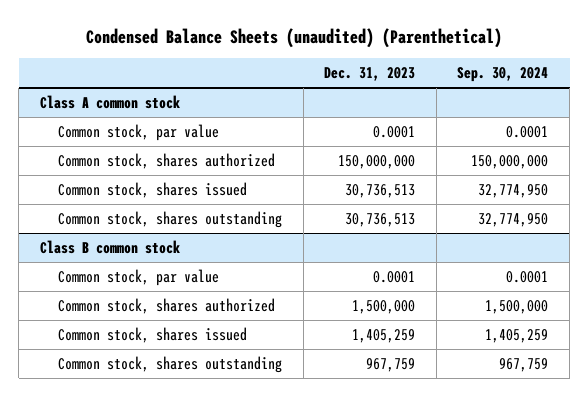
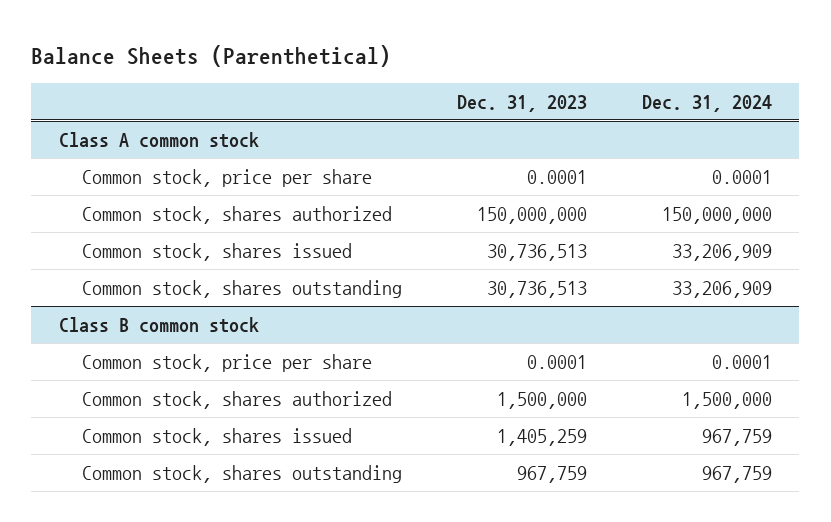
[86,27,503,48] Condensed Balance Sheets (unaudited) (Parenthetical) -> [31,44,392,67] Balance Sheets (Parenthetical)
[457,67,549,83] Sep. 30, 2024 -> none
none -> [641,94,772,112] Dec. 31, 2024
[58,123,220,141] Common stock, par value -> [82,169,373,188] Common stock, price per share
[58,268,220,286] Common stock, par value -> [82,354,373,373] Common stock, price per share

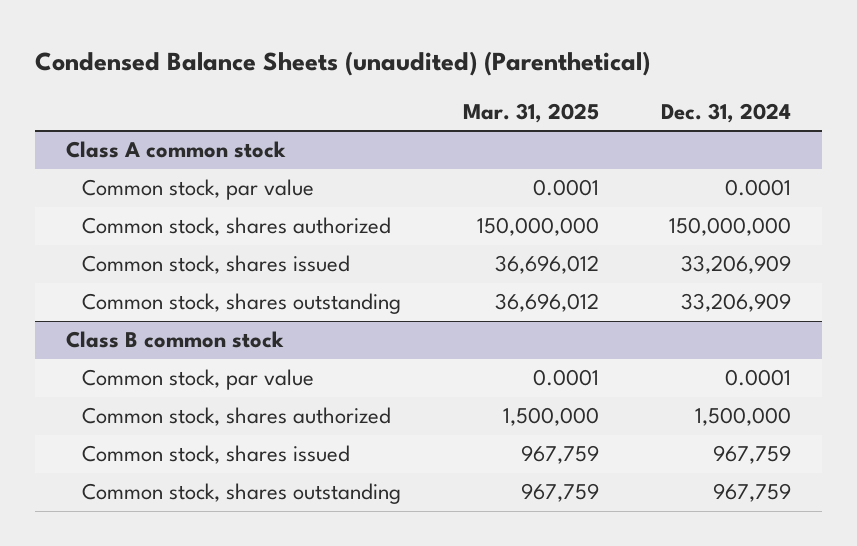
[31,44,392,67] Balance Sheets (Parenthetical) -> [34,50,650,76] Condensed Balance Sheets (unaudited) (Parenthetical)
[457,94,588,112] Dec. 31, 2023 -> none
none -> [462,102,599,123] Mar. 31, 2025
[82,169,373,188] Common stock, price per share -> [81,179,314,201] Common stock, par value
[82,354,373,373] Common stock, price per share -> [81,369,314,391] Common stock, par value

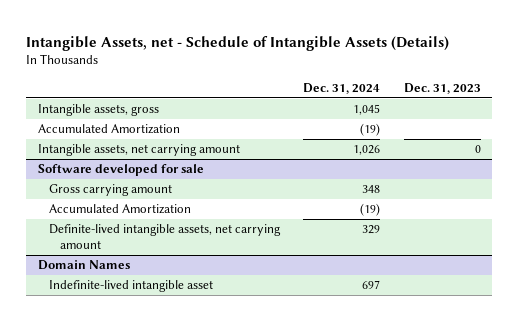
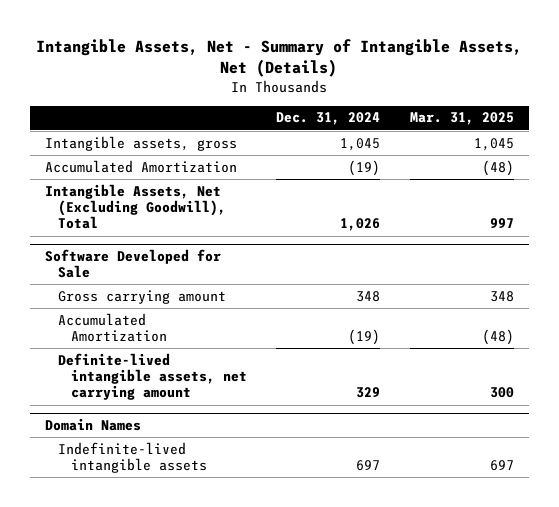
[26,35,450,51] Intangible Assets, net - Schedule of Intangible Assets (Details) -> [36,38,523,78] Intangible Assets, Net - Summary of Intangible Assets, Net (Details)
[403,82,481,94] Dec. 31, 2023 -> none
none -> [409,112,514,126] Mar. 31, 2025
[38,144,241,157] Intangible assets, net carrying amount -> [45,183,226,230] Intangible Assets, Net (Excluding Goodwill), Total
[38,164,205,177] Software developed for sale -> [45,248,222,279] Software Developed for Sale
[48,280,213,293] Indefinite-lived intangible asset -> [57,441,207,474] Indefinite-lived intangible assets

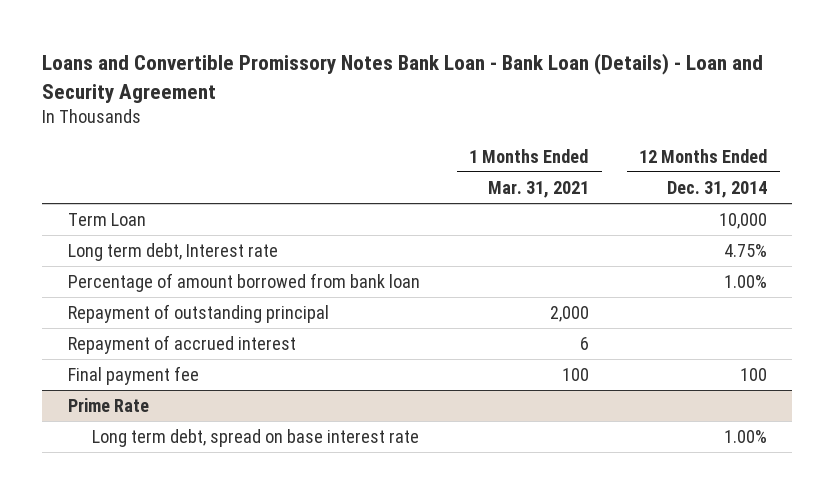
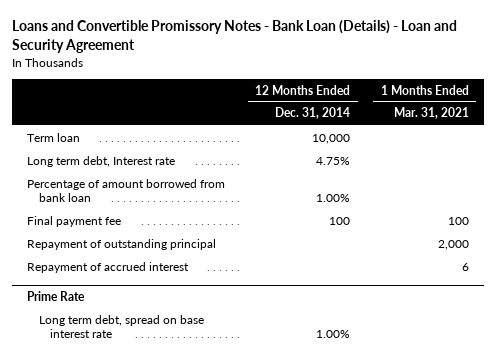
[42,53,764,103] Loans and Convertible Promissory Notes Bank Loan - Bank Loan (Details) - Loan and Security Agreement -> [12,20,458,54] Loans and Convertible Promissory Notes - Bank Loan (Details) - Loan and Security Agreement
[67,212,146,226] Term Loan -> [27,132,81,142] Term loan
[67,365,199,385] Final payment fee -> [27,215,122,227] Final payment fee

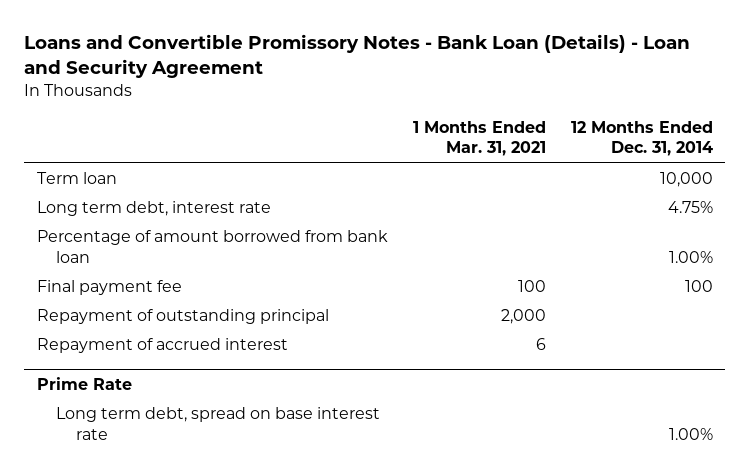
[27,155,176,167] Long term debt, Interest rate -> [36,201,271,217] Long term debt, interest rate

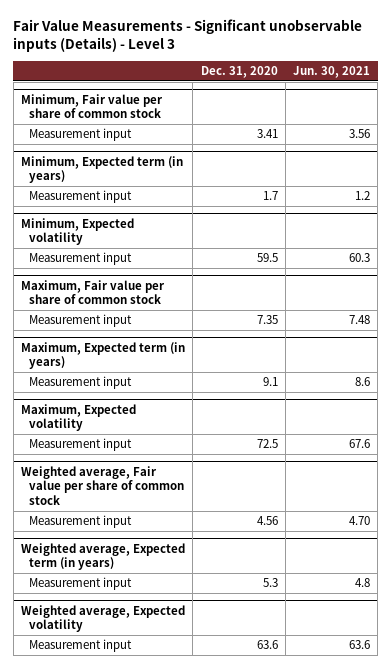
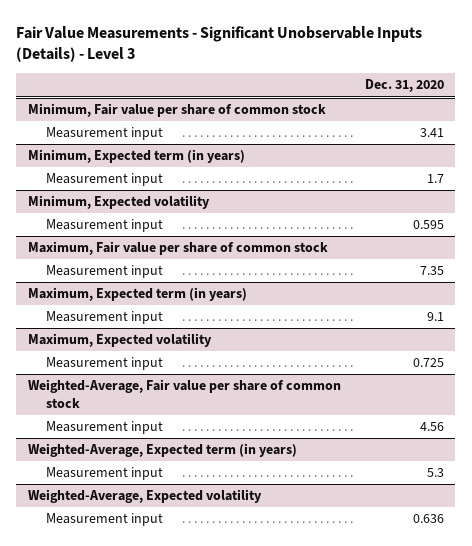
[13,19,363,53] Fair Value Measurements - Significant unobservable inputs (Details) - Level 3 -> [16,25,423,63] Fair Value Measurements - Significant Unobservable Inputs (Details) - Level 3
[293,65,371,78] Jun. 30, 2021 -> none
[256,253,278,263] 59.5 -> [412,220,444,230] 0.595
[256,439,278,449] 72.5 -> [412,358,444,368] 0.725
[20,465,185,506] Weighted average, Fair value per share of common stock -> [28,379,342,409] Weighted-Average, Fair value per share of common stock
[20,542,185,571] Weighted average, Expected term (in years) -> [28,443,298,458] Weighted-Average, Expected term (in years)
[20,604,185,633] Weighted average, Expected volatility -> [28,489,263,504] Weighted-Average, Expected volatility
[256,640,278,650] 63.6 -> [412,514,444,524] 0.636

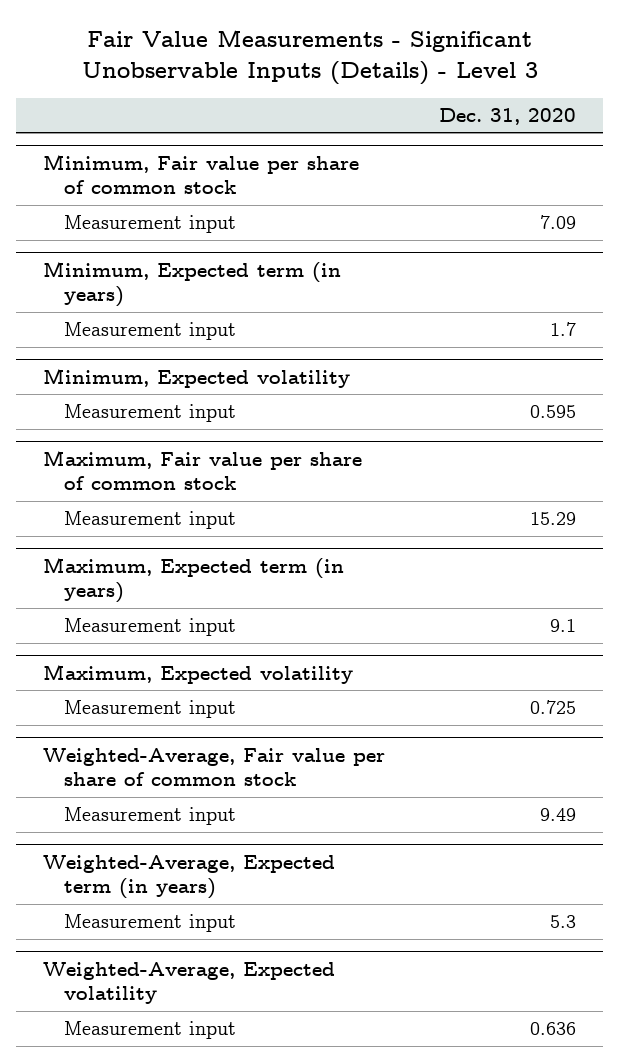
[419,128,444,138] 3.41 -> [540,215,577,230] 7.09
[419,266,444,276] 7.35 -> [530,512,577,526] 15.29
[419,422,444,432] 4.56 -> [540,808,577,822] 9.49

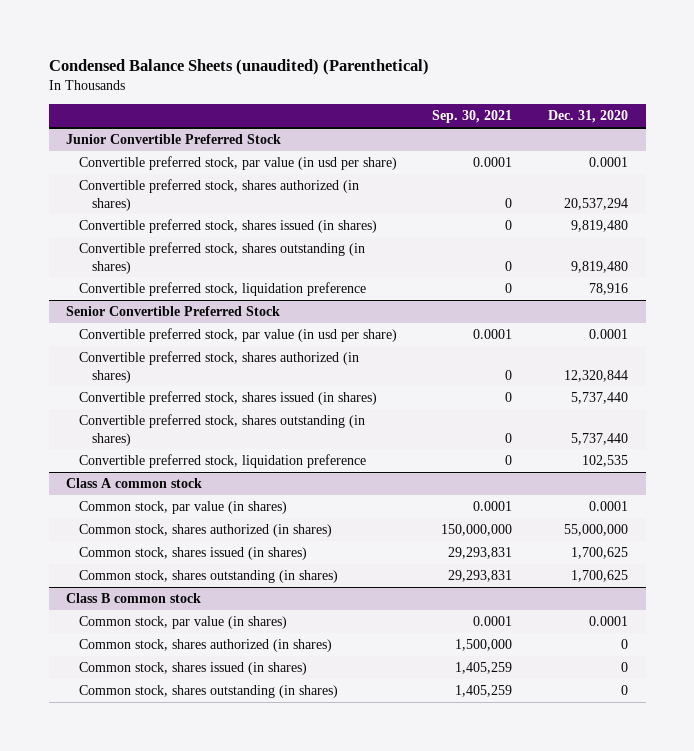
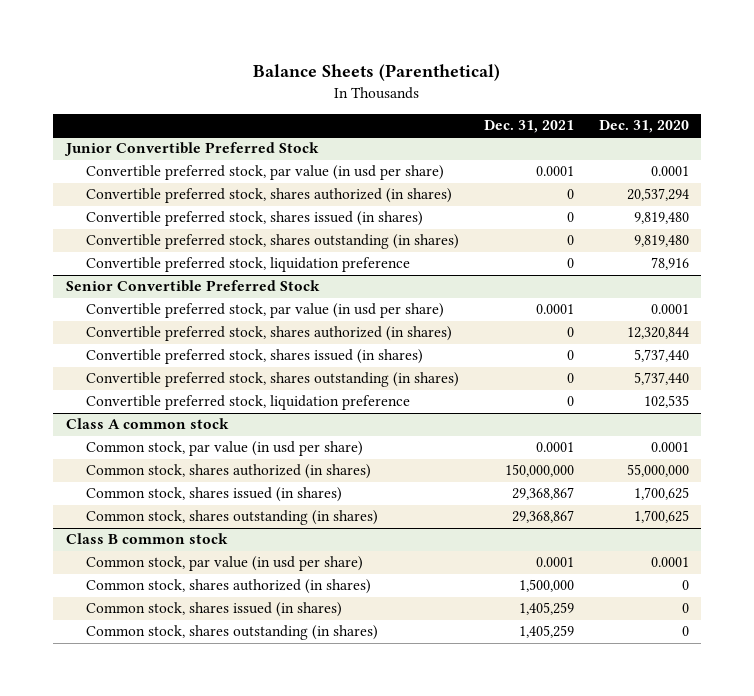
[48,58,429,75] Condensed Balance Sheets (unaudited) (Parenthetical) -> [253,64,501,82] Balance Sheets (Parenthetical)
[432,110,513,124] Sep. 30, 2021 -> none
none -> [483,120,574,134] Dec. 31, 2021
[79,501,288,515] Common stock, par value (in shares) -> [85,441,363,457] Common stock, par value (in usd per share)
[79,616,288,630] Common stock, par value (in shares) -> [85,556,363,572] Common stock, par value (in usd per share)

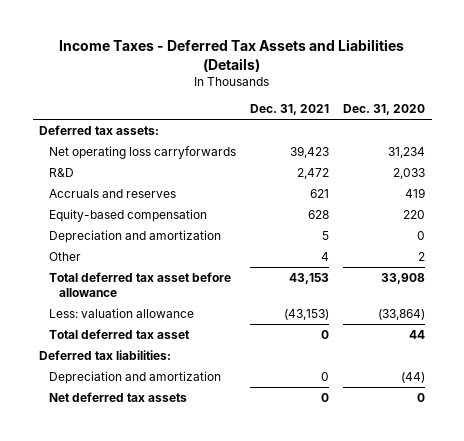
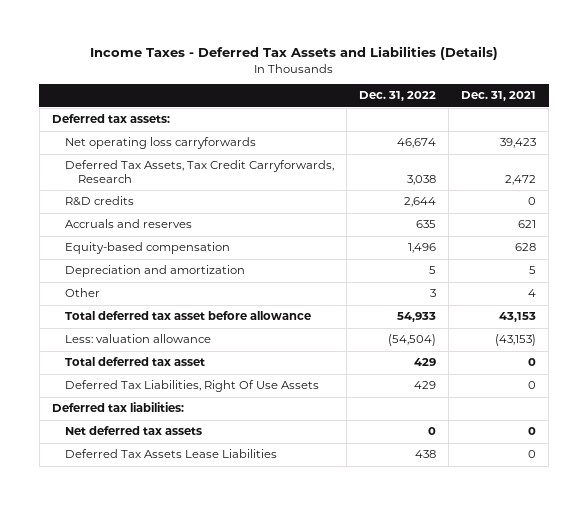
[342,104,425,116] Dec. 31, 2020 -> none
none -> [359,91,437,102] Dec. 31, 2022
none -> [64,160,334,183] Deferred Tax Assets, Tax Credit Carryforwards, Research
[49,167,75,177] R&D -> [64,196,134,207] R&D credits
[297,167,330,179] 2,472 -> [528,197,537,206] 0
none -> [64,380,319,393] Deferred Tax Liabilities, Right Of Use Assets
[49,370,222,384] Depreciation and amortization -> none
none -> [64,449,277,459] Deferred Tax Assets Lease Liabilities

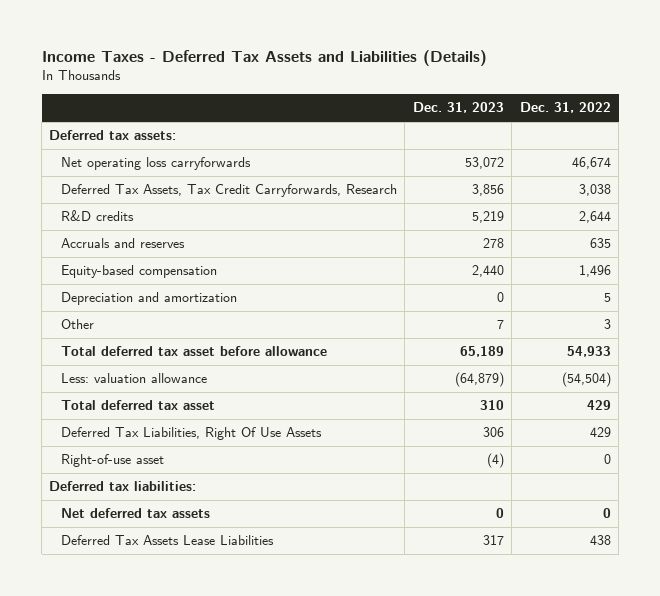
[461,91,537,102] Dec. 31, 2021 -> none
none -> [412,102,504,114] Dec. 31, 2023
none -> [61,454,165,468] Right-of-use asset

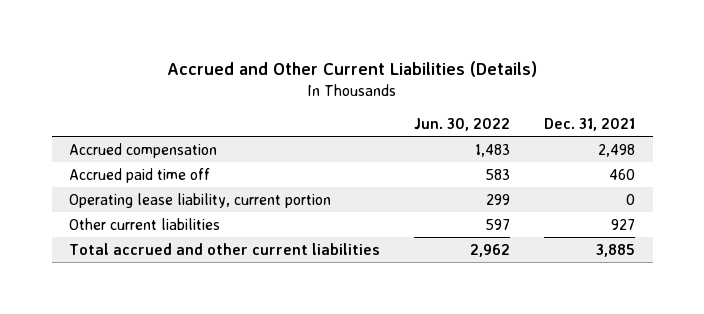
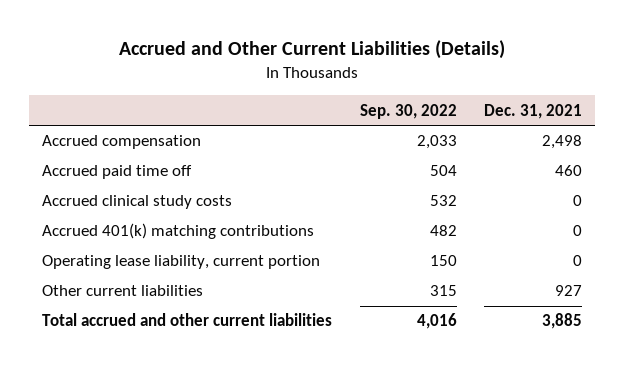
[414,118,511,132] Jun. 30, 2022 -> none
none -> [359,103,457,119] Sep. 30, 2022
none -> [42,195,233,210] Accrued clinical study costs
none -> [42,223,315,240] Accrued 401(k) matching contributions

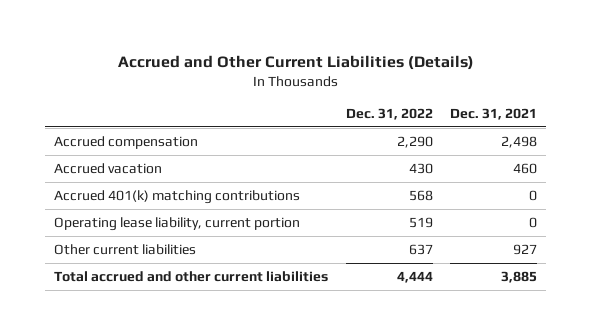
[359,103,457,119] Sep. 30, 2022 -> none
none -> [345,108,433,121] Dec. 31, 2022
[42,195,233,210] Accrued clinical study costs -> none
[42,165,193,180] Accrued paid time off -> [54,162,163,174] Accrued vacation

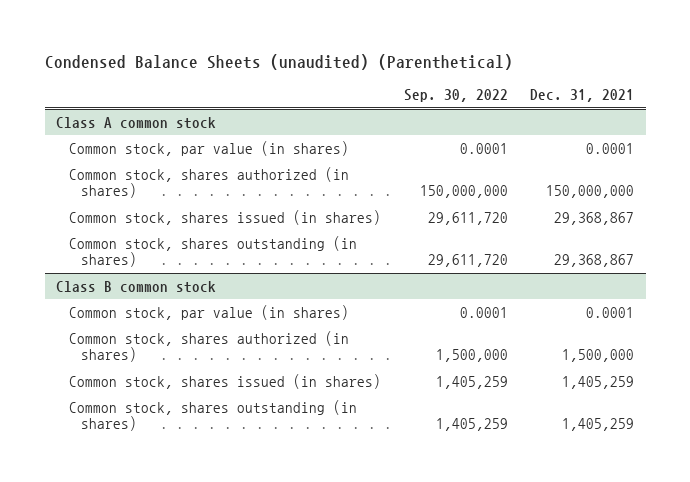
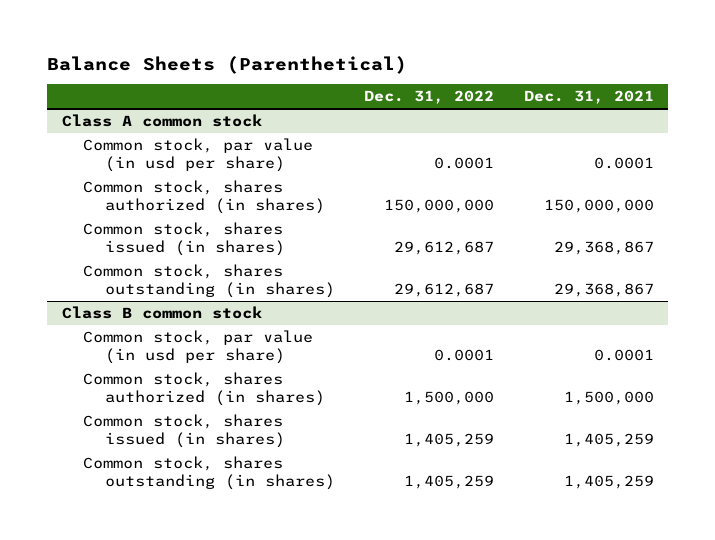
[44,54,513,71] Condensed Balance Sheets (unaudited) (Parenthetical) -> [46,55,407,74] Balance Sheets (Parenthetical)
[403,89,508,103] Sep. 30, 2022 -> none
none -> [364,90,495,105] Dec. 31, 2022
[68,140,349,156] Common stock, par value (in shares) -> [83,138,314,173] Common stock, par value (in usd per share)
[68,304,349,320] Common stock, par value (in shares) -> [83,330,314,365] Common stock, par value (in usd per share)

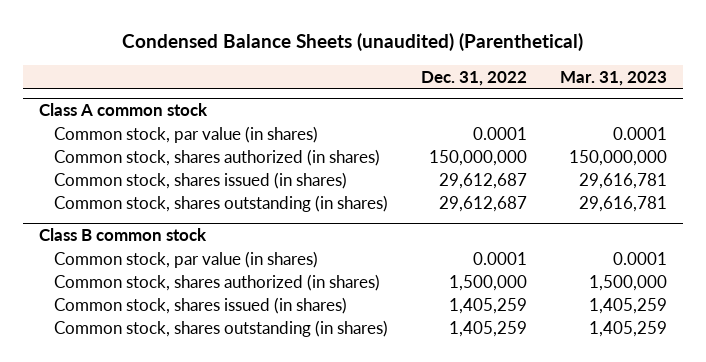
[46,55,407,74] Balance Sheets (Parenthetical) -> [122,33,584,52] Condensed Balance Sheets (unaudited) (Parenthetical)
[523,90,654,105] Dec. 31, 2021 -> none
none -> [559,70,667,86] Mar. 31, 2023
[83,138,314,173] Common stock, par value (in usd per share) -> [53,125,318,143] Common stock, par value (in shares)
[83,330,314,365] Common stock, par value (in usd per share) -> [53,250,318,268] Common stock, par value (in shares)

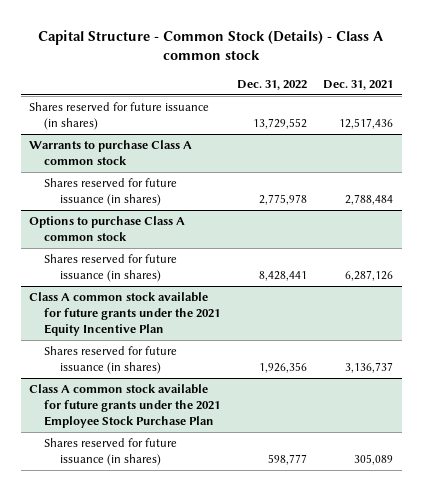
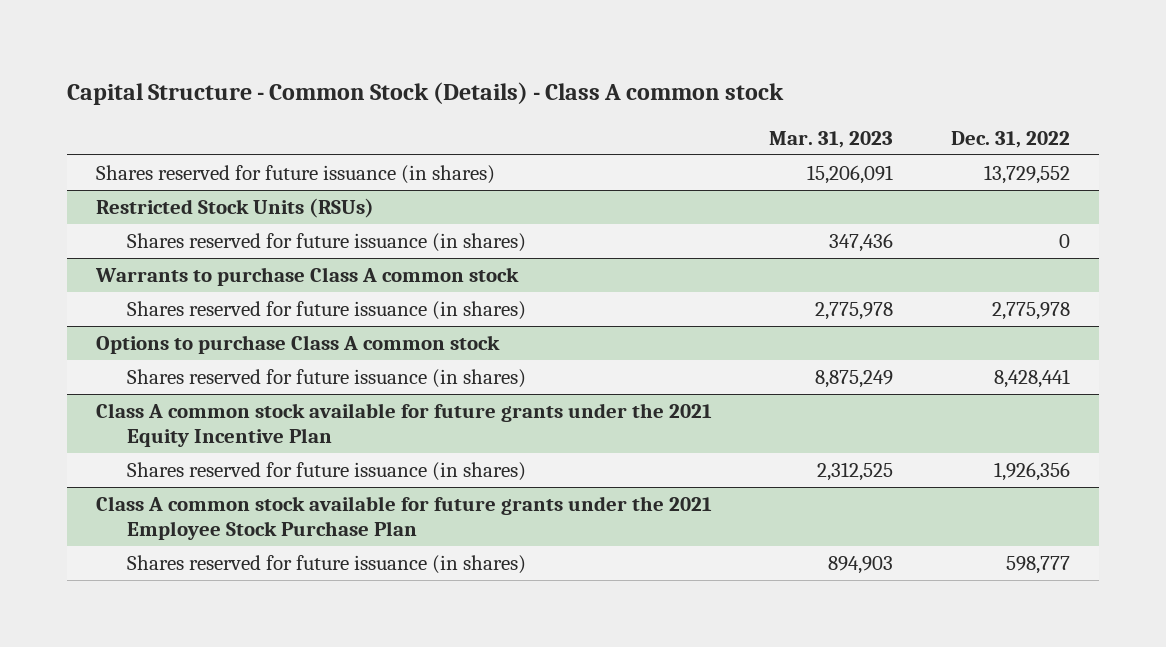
[323,79,394,90] Dec. 31, 2021 -> none
none -> [769,130,894,148] Mar. 31, 2023
none -> [95,198,374,219] Restricted Stock Units (RSUs)
none -> [127,233,527,253] Shares reserved for future issuance (in shares)

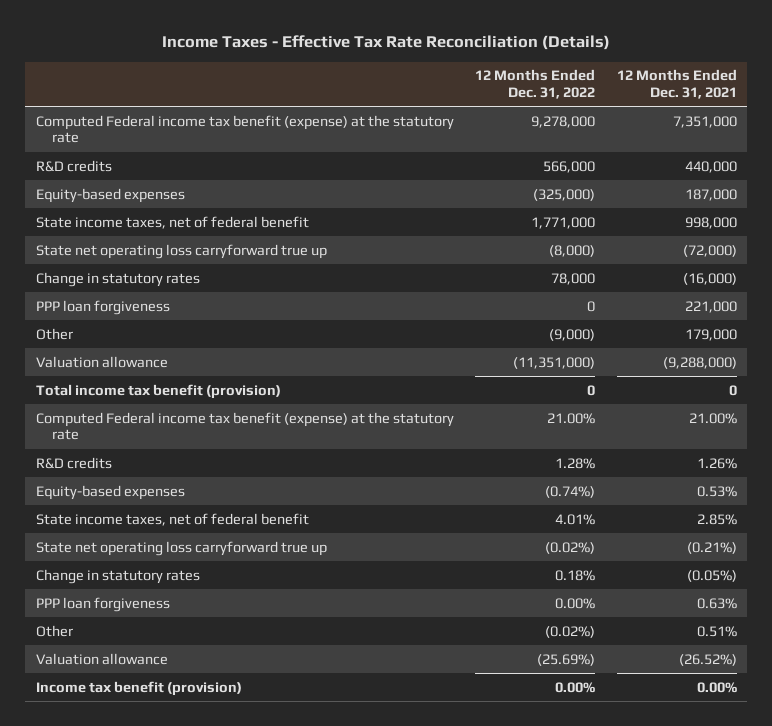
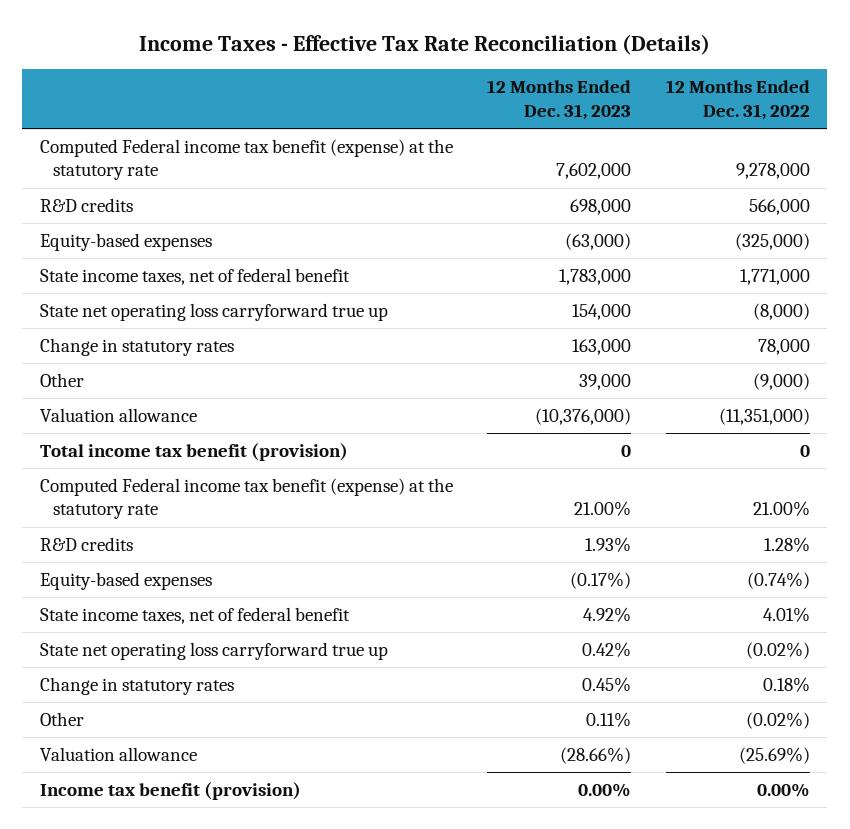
[616,69,737,100] 12 Months Ended Dec. 31, 2021 -> none
none -> [487,80,632,120] 12 Months Ended Dec. 31, 2023
[35,299,170,315] PPP loan forgiveness -> none
[35,596,170,612] PPP loan forgiveness -> none

